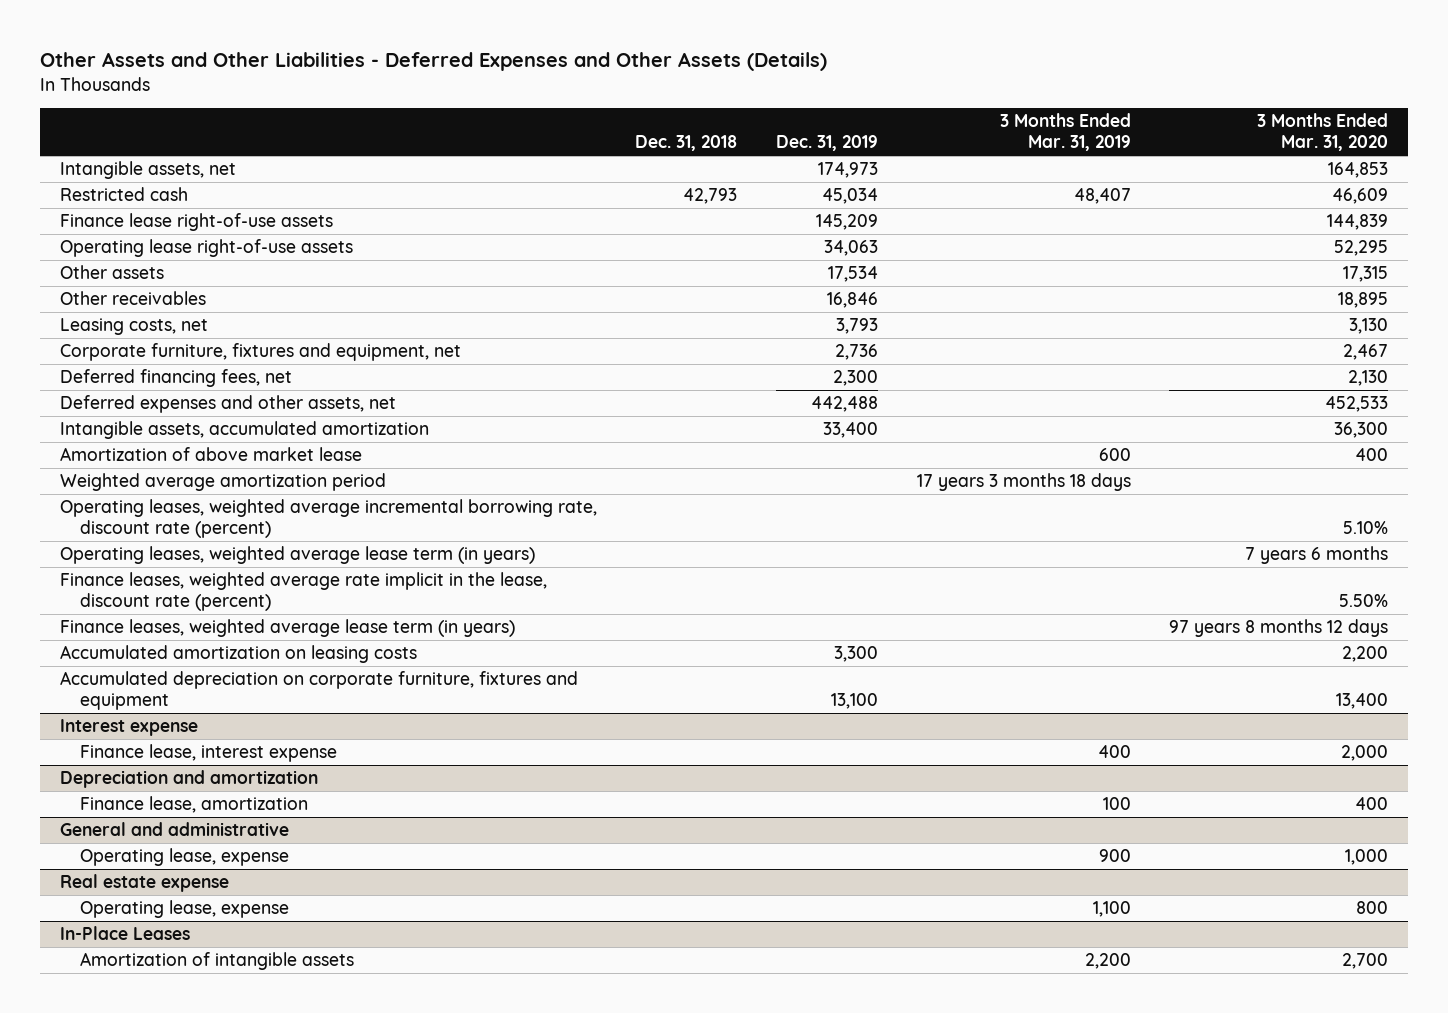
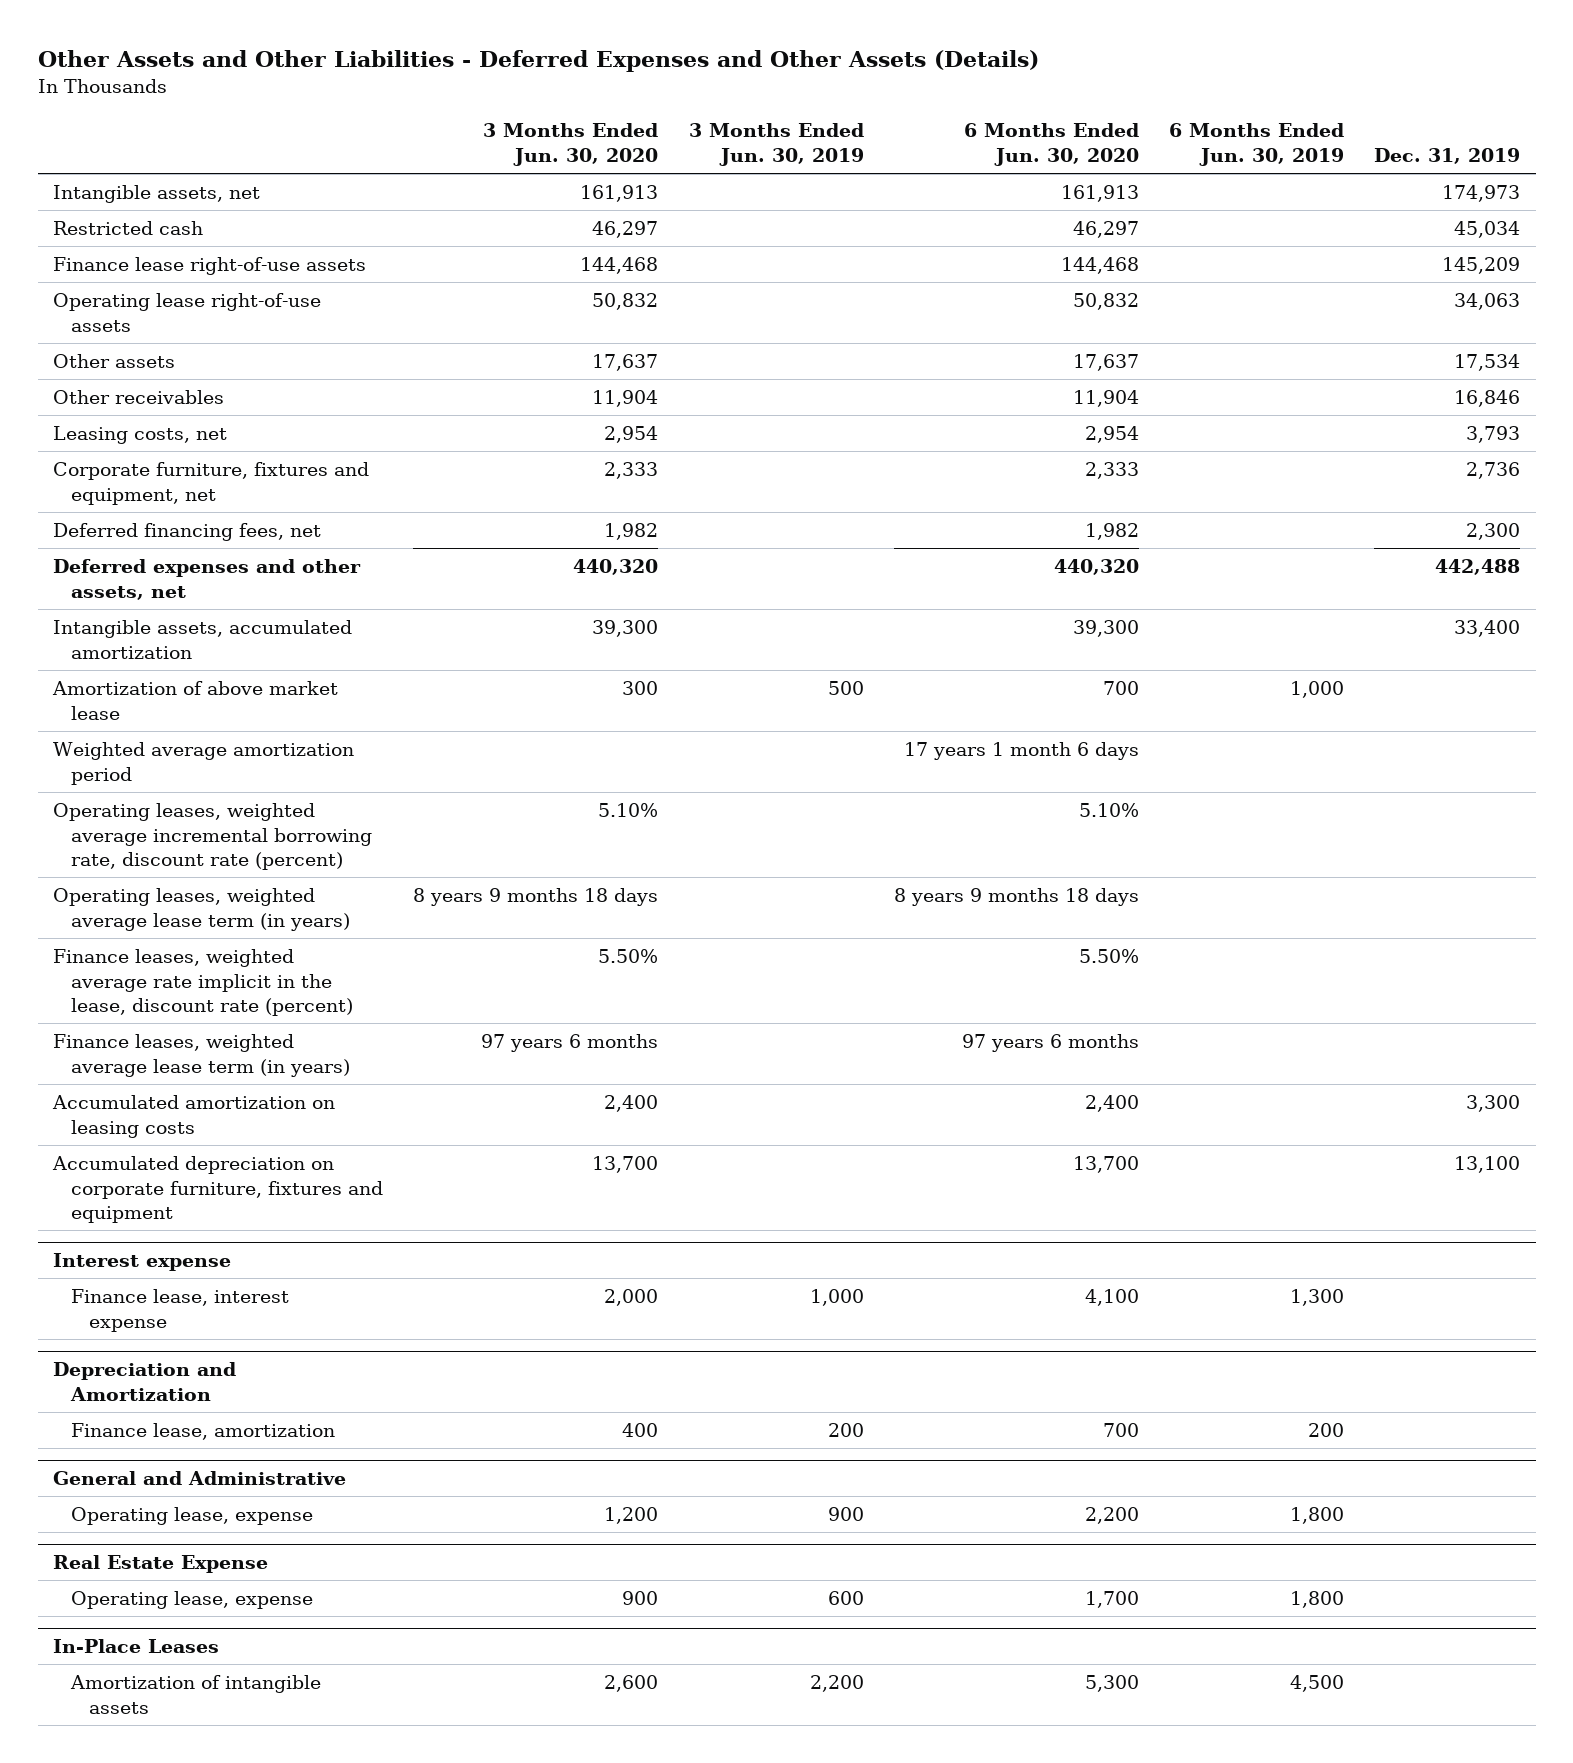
[635,135,738,152] Dec. 31, 2018 -> none
[999,113,1131,152] 3 Months Ended Mar. 31, 2019 -> none
[1257,113,1389,152] 3 Months Ended Mar. 31, 2020 -> none
none -> [483,123,659,166] 3 Months Ended Jun. 30, 2020
none -> [688,123,864,166] 3 Months Ended Jun. 30, 2019
none -> [963,123,1139,166] 6 Months Ended Jun. 30, 2020
none -> [1169,123,1345,166] 6 Months Ended Jun. 30, 2019
[59,770,318,789] Depreciation and amortization -> [52,1362,236,1401] Depreciation and Amortization
[59,822,289,837] General and administrative -> [52,1471,346,1486] General and Administrative
[59,874,229,893] Real estate expense -> [52,1555,268,1574] Real Estate Expense

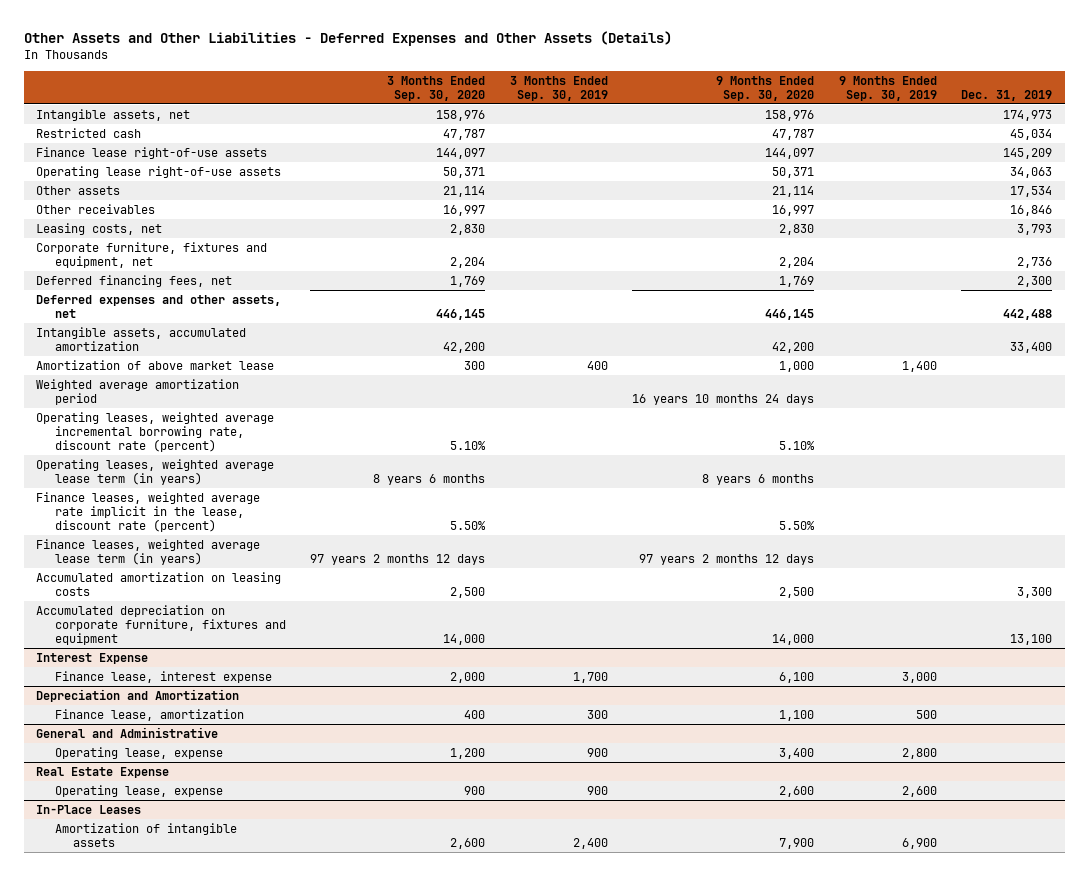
[483,123,659,166] 3 Months Ended Jun. 30, 2020 -> none
[688,123,864,166] 3 Months Ended Jun. 30, 2019 -> none
[963,123,1139,166] 6 Months Ended Jun. 30, 2020 -> none
[1169,123,1345,166] 6 Months Ended Jun. 30, 2019 -> none
none -> [387,75,486,101] 3 Months Ended Sep. 30, 2020
none -> [509,75,608,101] 3 Months Ended Sep. 30, 2019
none -> [716,75,815,101] 9 Months Ended Sep. 30, 2020
none -> [838,75,937,101] 9 Months Ended Sep. 30, 2019
[52,1253,231,1272] Interest expense -> [36,653,149,665] Interest Expense

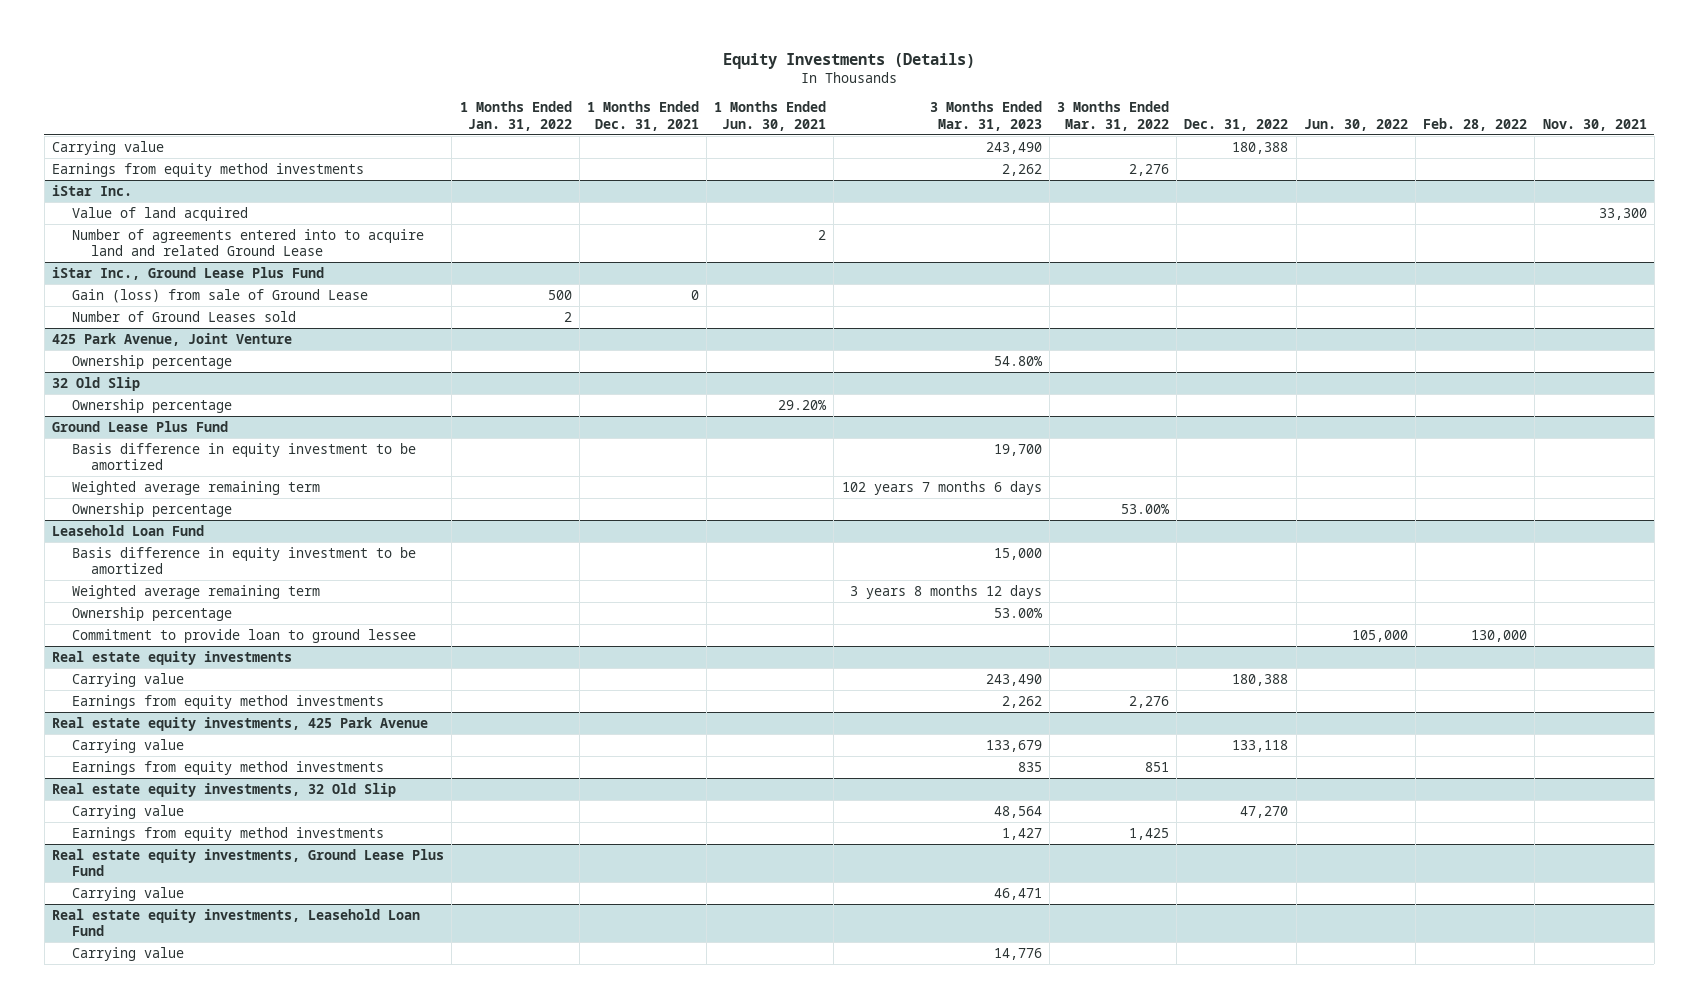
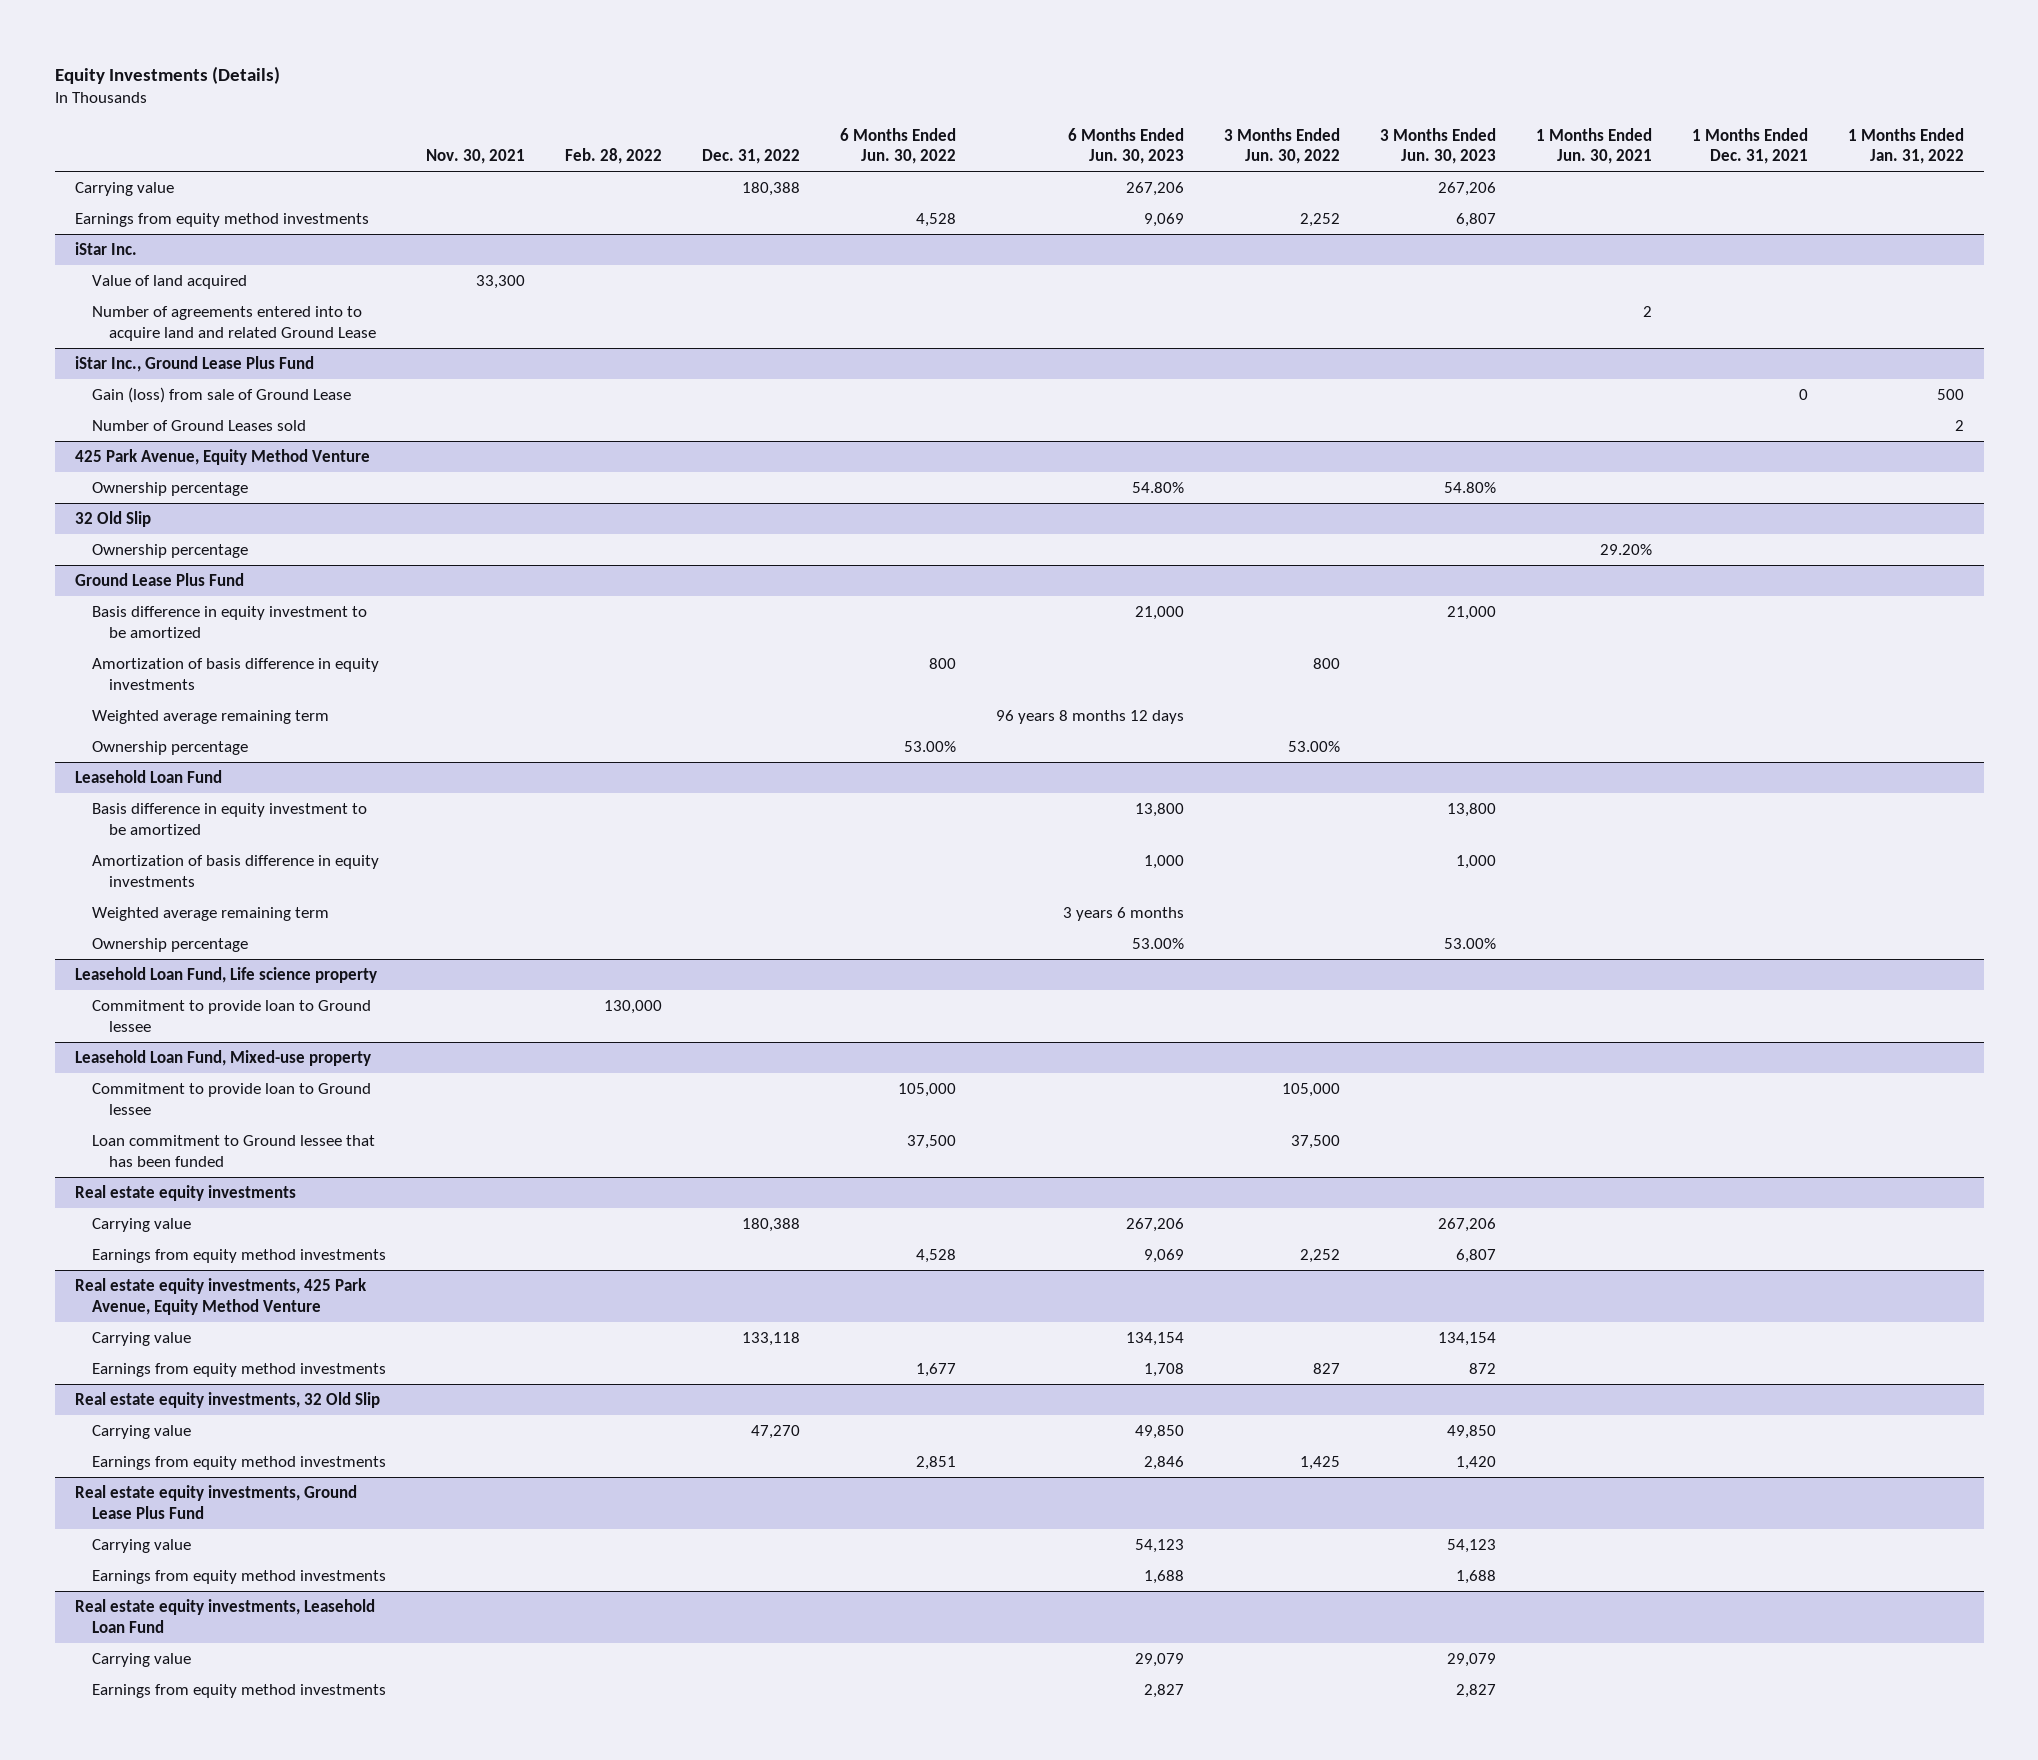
[929,101,1042,131] 3 Months Ended Mar. 31, 2023 -> none
[1057,101,1170,131] 3 Months Ended Mar. 31, 2022 -> none
[1303,118,1408,131] Jun. 30, 2022 -> none
none -> [839,127,956,165] 6 Months Ended Jun. 30, 2022
none -> [1067,127,1184,165] 6 Months Ended Jun. 30, 2023
none -> [1223,127,1340,165] 3 Months Ended Jun. 30, 2022
none -> [1379,127,1496,165] 3 Months Ended Jun. 30, 2023
[52,332,293,346] 425 Park Avenue, Joint Venture -> [74,448,370,465] 425 Park Avenue, Equity Method Venture
none -> [91,657,379,690] Amortization of basis difference in equity investments
none -> [91,854,379,887] Amortization of basis difference in equity investments
[71,628,416,643] Commitment to provide loan to ground lessee -> none
none -> [74,966,377,983] Leasehold Loan Fund, Life science property
none -> [91,999,371,1032] Commitment to provide loan to Ground lessee
none -> [74,1049,371,1066] Leasehold Loan Fund, Mixed-use property
none -> [91,1082,371,1115] Commitment to provide loan to Ground lessee
none -> [91,1134,375,1167] Loan commitment to Ground lessee that has been funded
[52,716,429,731] Real estate equity investments, 425 Park Avenue -> [74,1277,367,1315] Real estate equity investments, 425 Park Avenue, Equity Method Venture
none -> [91,1569,386,1584] Earnings from equity method investments
none -> [91,1683,386,1698] Earnings from equity method investments

